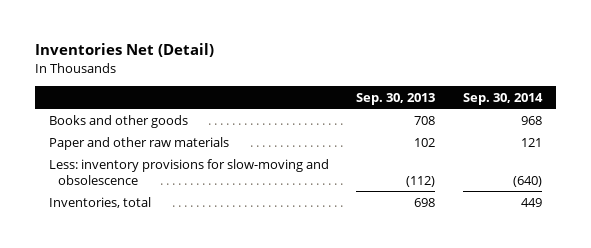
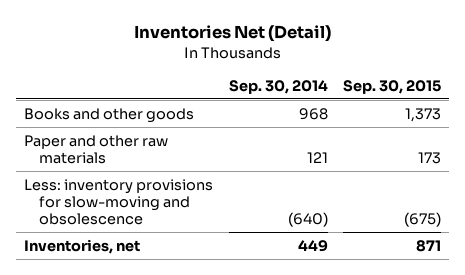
[356,92,436,105] Sep. 30, 2013 -> none
none -> [343,79,442,94] Sep. 30, 2015
[48,196,151,208] Inventories, total -> [23,238,140,254] Inventories, net

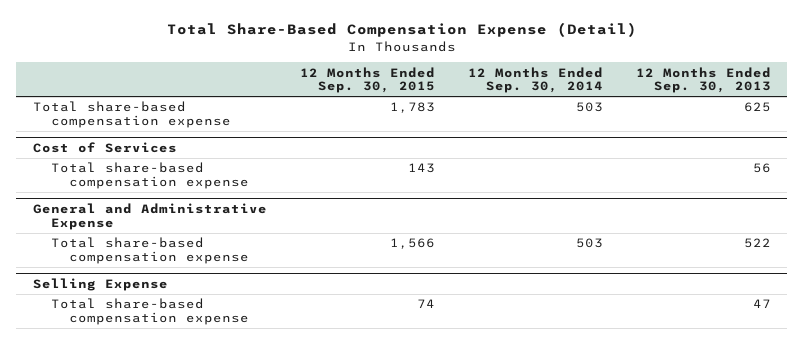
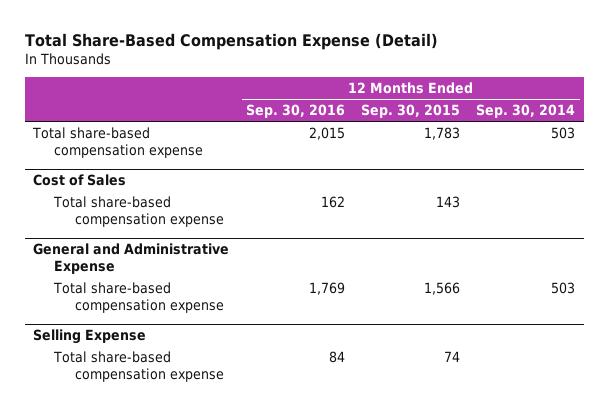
[635,66,771,94] 12 Months Ended Sep. 30, 2013 -> none
none -> [245,103,345,118] Sep. 30, 2016
[32,142,177,154] Cost of Services -> [33,174,127,187] Cost of Sales

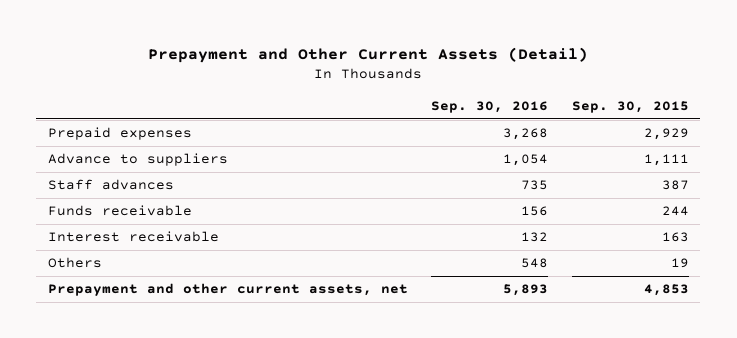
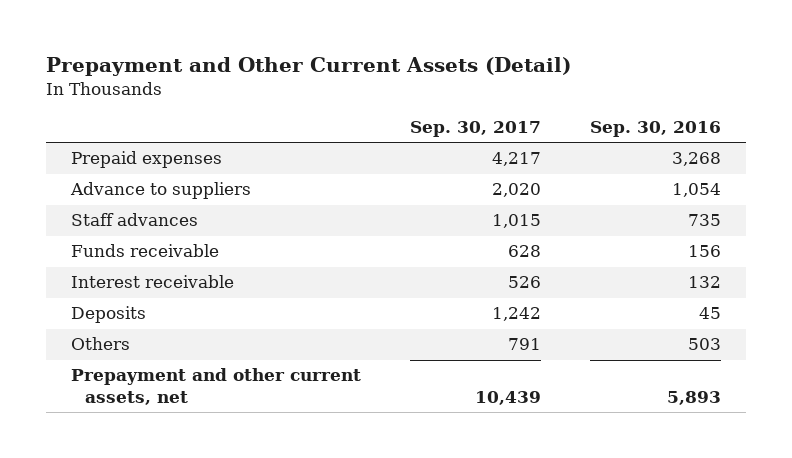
[571,101,689,114] Sep. 30, 2015 -> none
none -> [409,121,541,138] Sep. 30, 2017
none -> [70,306,146,324] Deposits
[521,258,549,269] 548 -> [688,338,722,351] 503

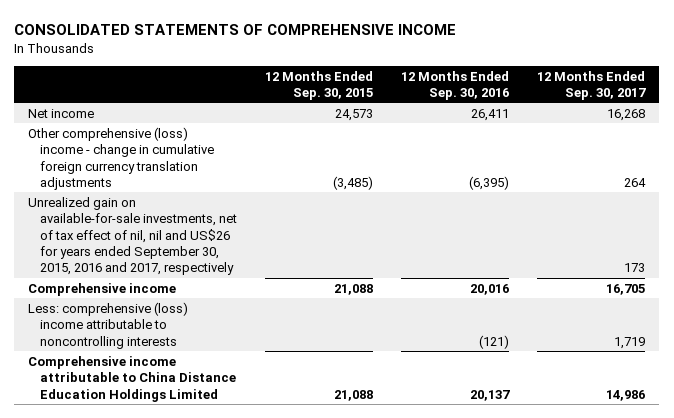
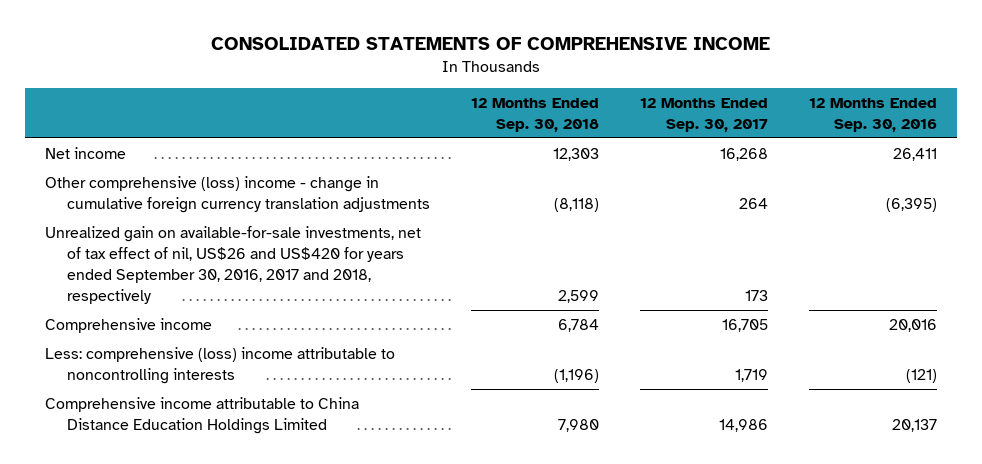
[265,70,374,100] 12 Months Ended Sep. 30, 2015 -> none
none -> [471,97,600,132] 12 Months Ended Sep. 30, 2018
[28,196,238,276] Unrealized gain on available-for-sale investments, net of tax effect of nil, nil and US$26 for years ended September 30, 2015, 2016 and 2017, respectively -> [45,225,422,304] Unrealized gain on available-for-sale investments, net of tax effect of nil, US$26 and US$420 for years ended September 30, 2016, 2017 and 2018, respectively

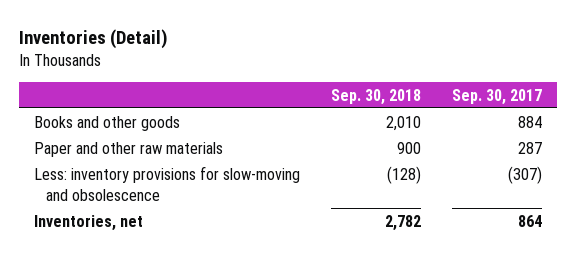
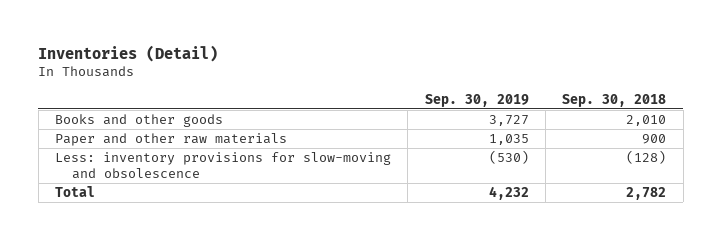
[451,88,542,105] Sep. 30, 2017 -> none
none -> [424,93,529,107] Sep. 30, 2019
[34,214,144,231] Inventories, net -> [55,186,96,198] Total

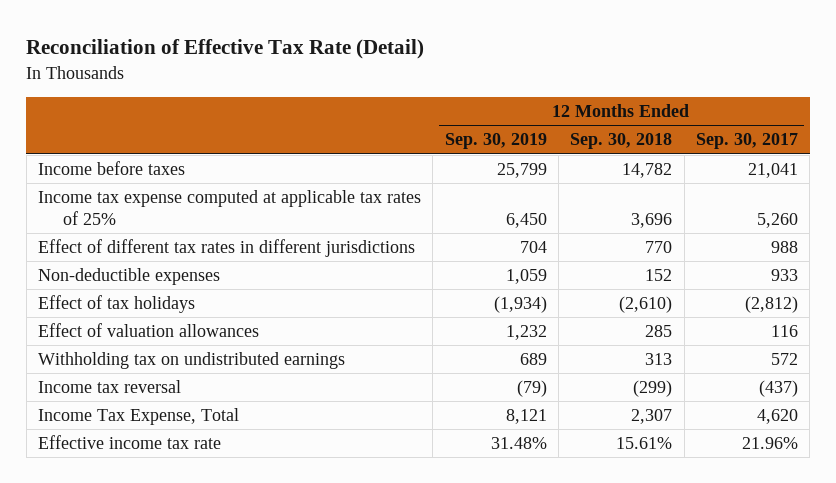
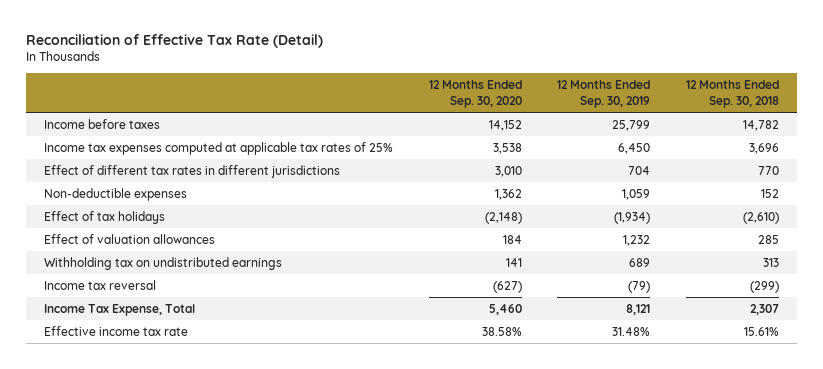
[696,133,799,150] Sep. 30, 2017 -> none
none -> [428,80,522,108] 12 Months Ended Sep. 30, 2020
[37,190,421,225] Income tax expense computed at applicable tax rates of 25% -> [44,141,394,155] Income tax expenses computed at applicable tax rates of 25%

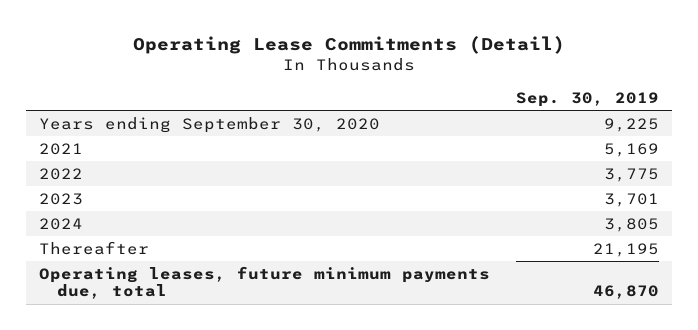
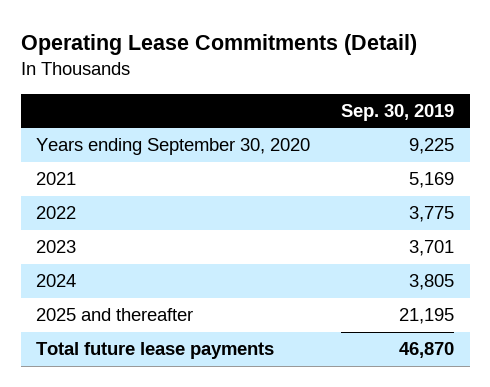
[39,240,150,255] Thereafter -> [36,308,194,322] 2025 and thereafter
[39,265,491,300] Operating leases, future minimum payments due, total -> [36,342,275,360] Total future lease payments

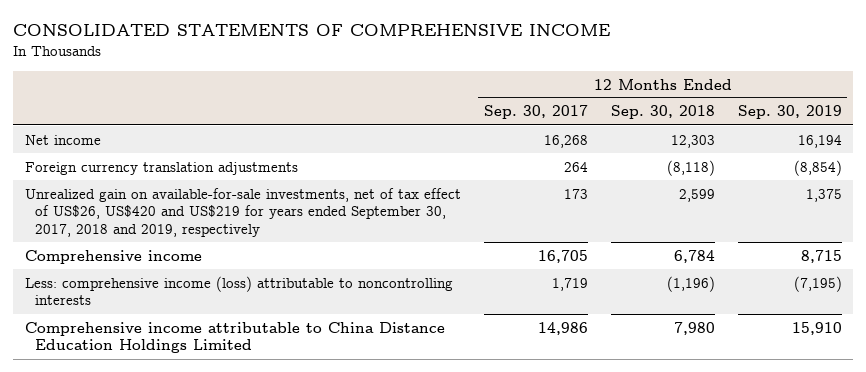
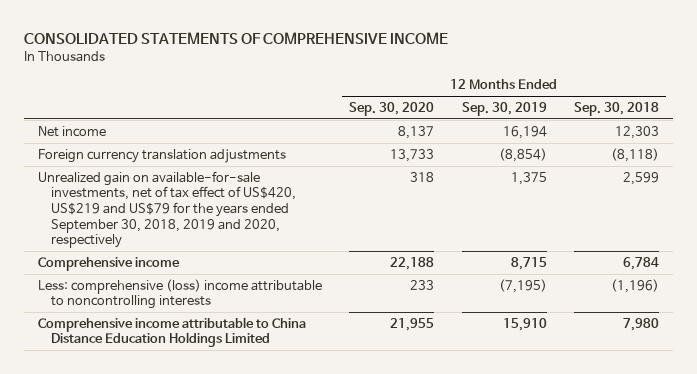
[483,105,588,120] Sep. 30, 2017 -> none
none -> [349,102,435,117] Sep. 30, 2020
[24,187,461,238] Unrealized gain on available-for-sale investments, net of tax effect of US$26, US$420 and US$219 for years ended September 30, 2017, 2018 and 2019, respectively -> [37,170,297,249] Unrealized gain on available-for-sale investments, net of tax effect of US$420, US$219 and US$79 for the years ended September 30, 2018, 2019 and 2020, respectively
[24,275,453,306] Less: comprehensive income (loss) attributable to noncontrolling interests -> [37,278,322,310] Less: comprehensive (loss) income attributable to noncontrolling interests

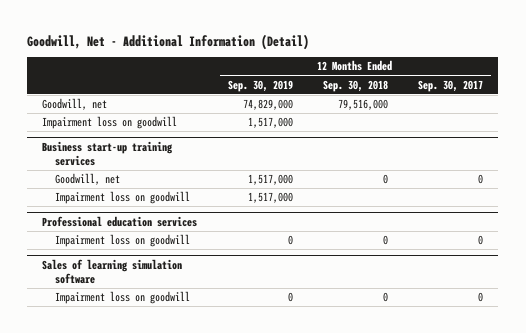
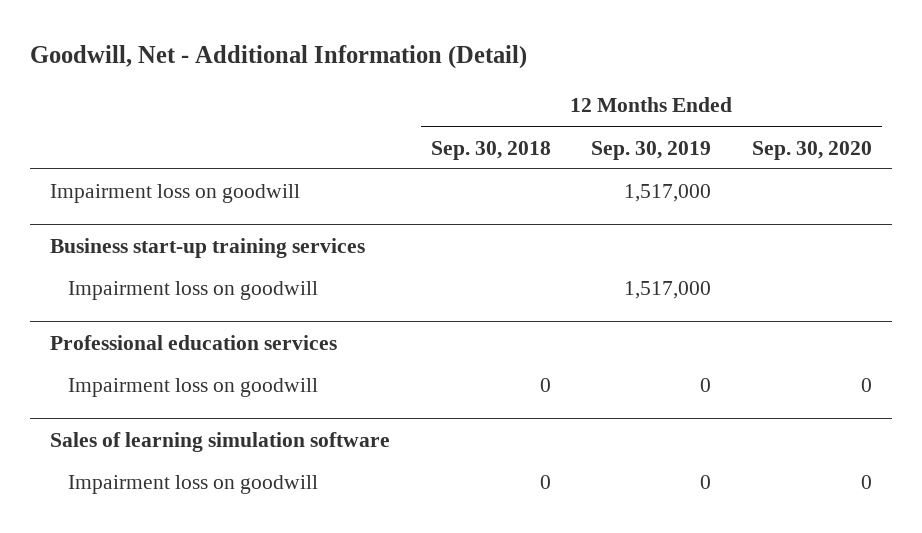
[418,79,484,92] Sep. 30, 2017 -> none
none -> [751,140,872,160] Sep. 30, 2020
[42,98,108,111] Goodwill, net -> none
[55,173,121,186] Goodwill, net -> none

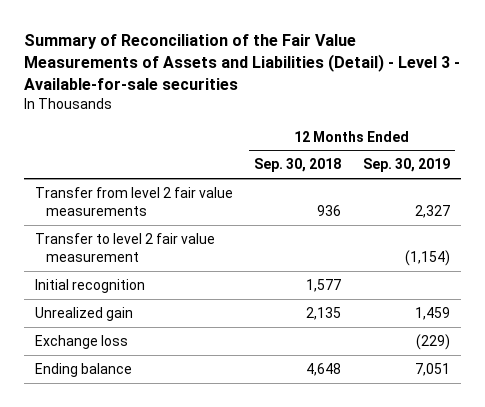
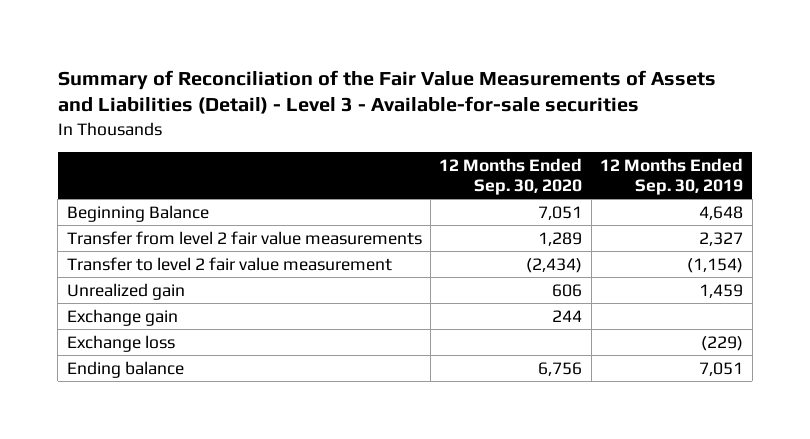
[254,158,342,173] Sep. 30, 2018 -> none
none -> [439,157,583,196] 12 Months Ended Sep. 30, 2020
none -> [66,204,209,222] Beginning Balance
[34,278,145,293] Initial recognition -> none
none -> [66,308,178,326] Exchange gain

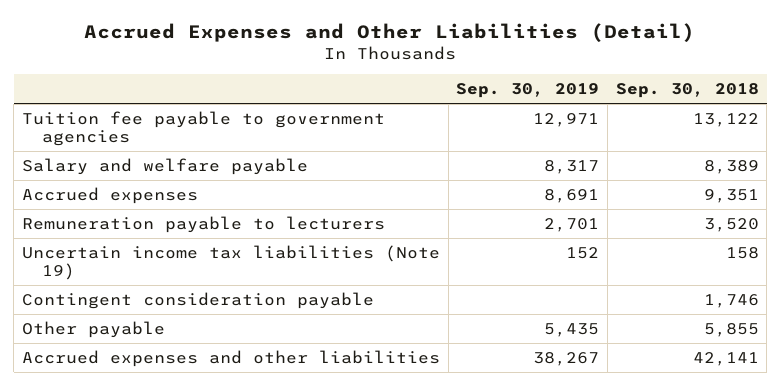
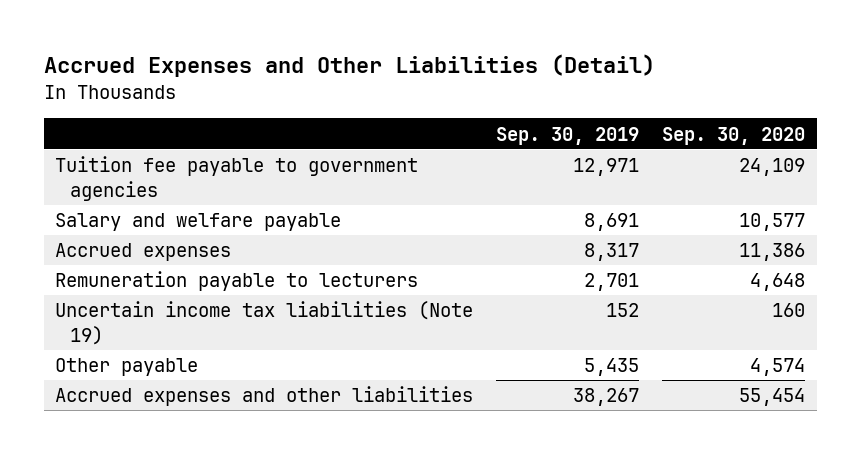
[615,83,759,99] Sep. 30, 2018 -> none
none -> [662,126,806,145] Sep. 30, 2020
[544,159,600,174] 8,317 -> [584,213,640,232] 8,691
[544,188,600,203] 8,691 -> [584,243,640,262] 8,317
[21,291,374,309] Contingent consideration payable -> none

